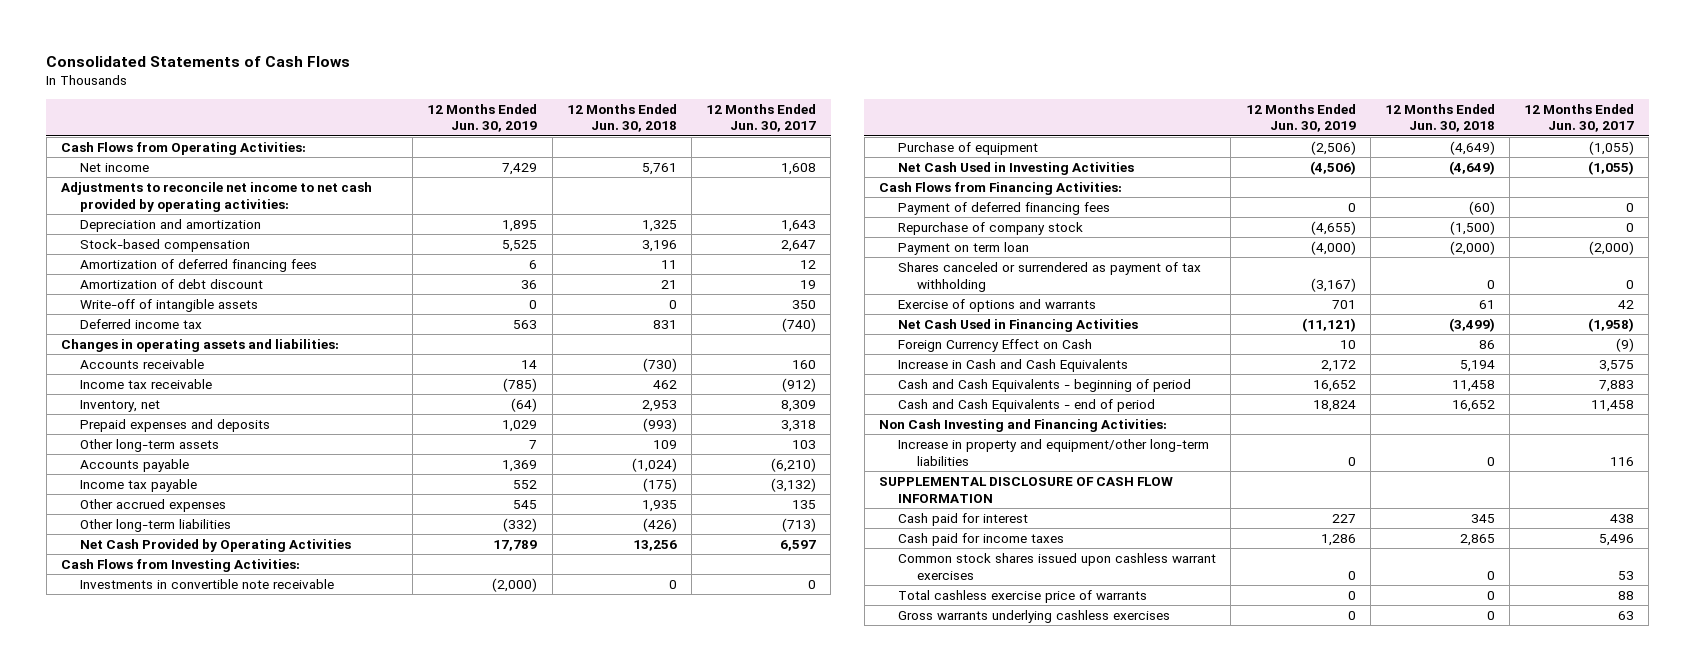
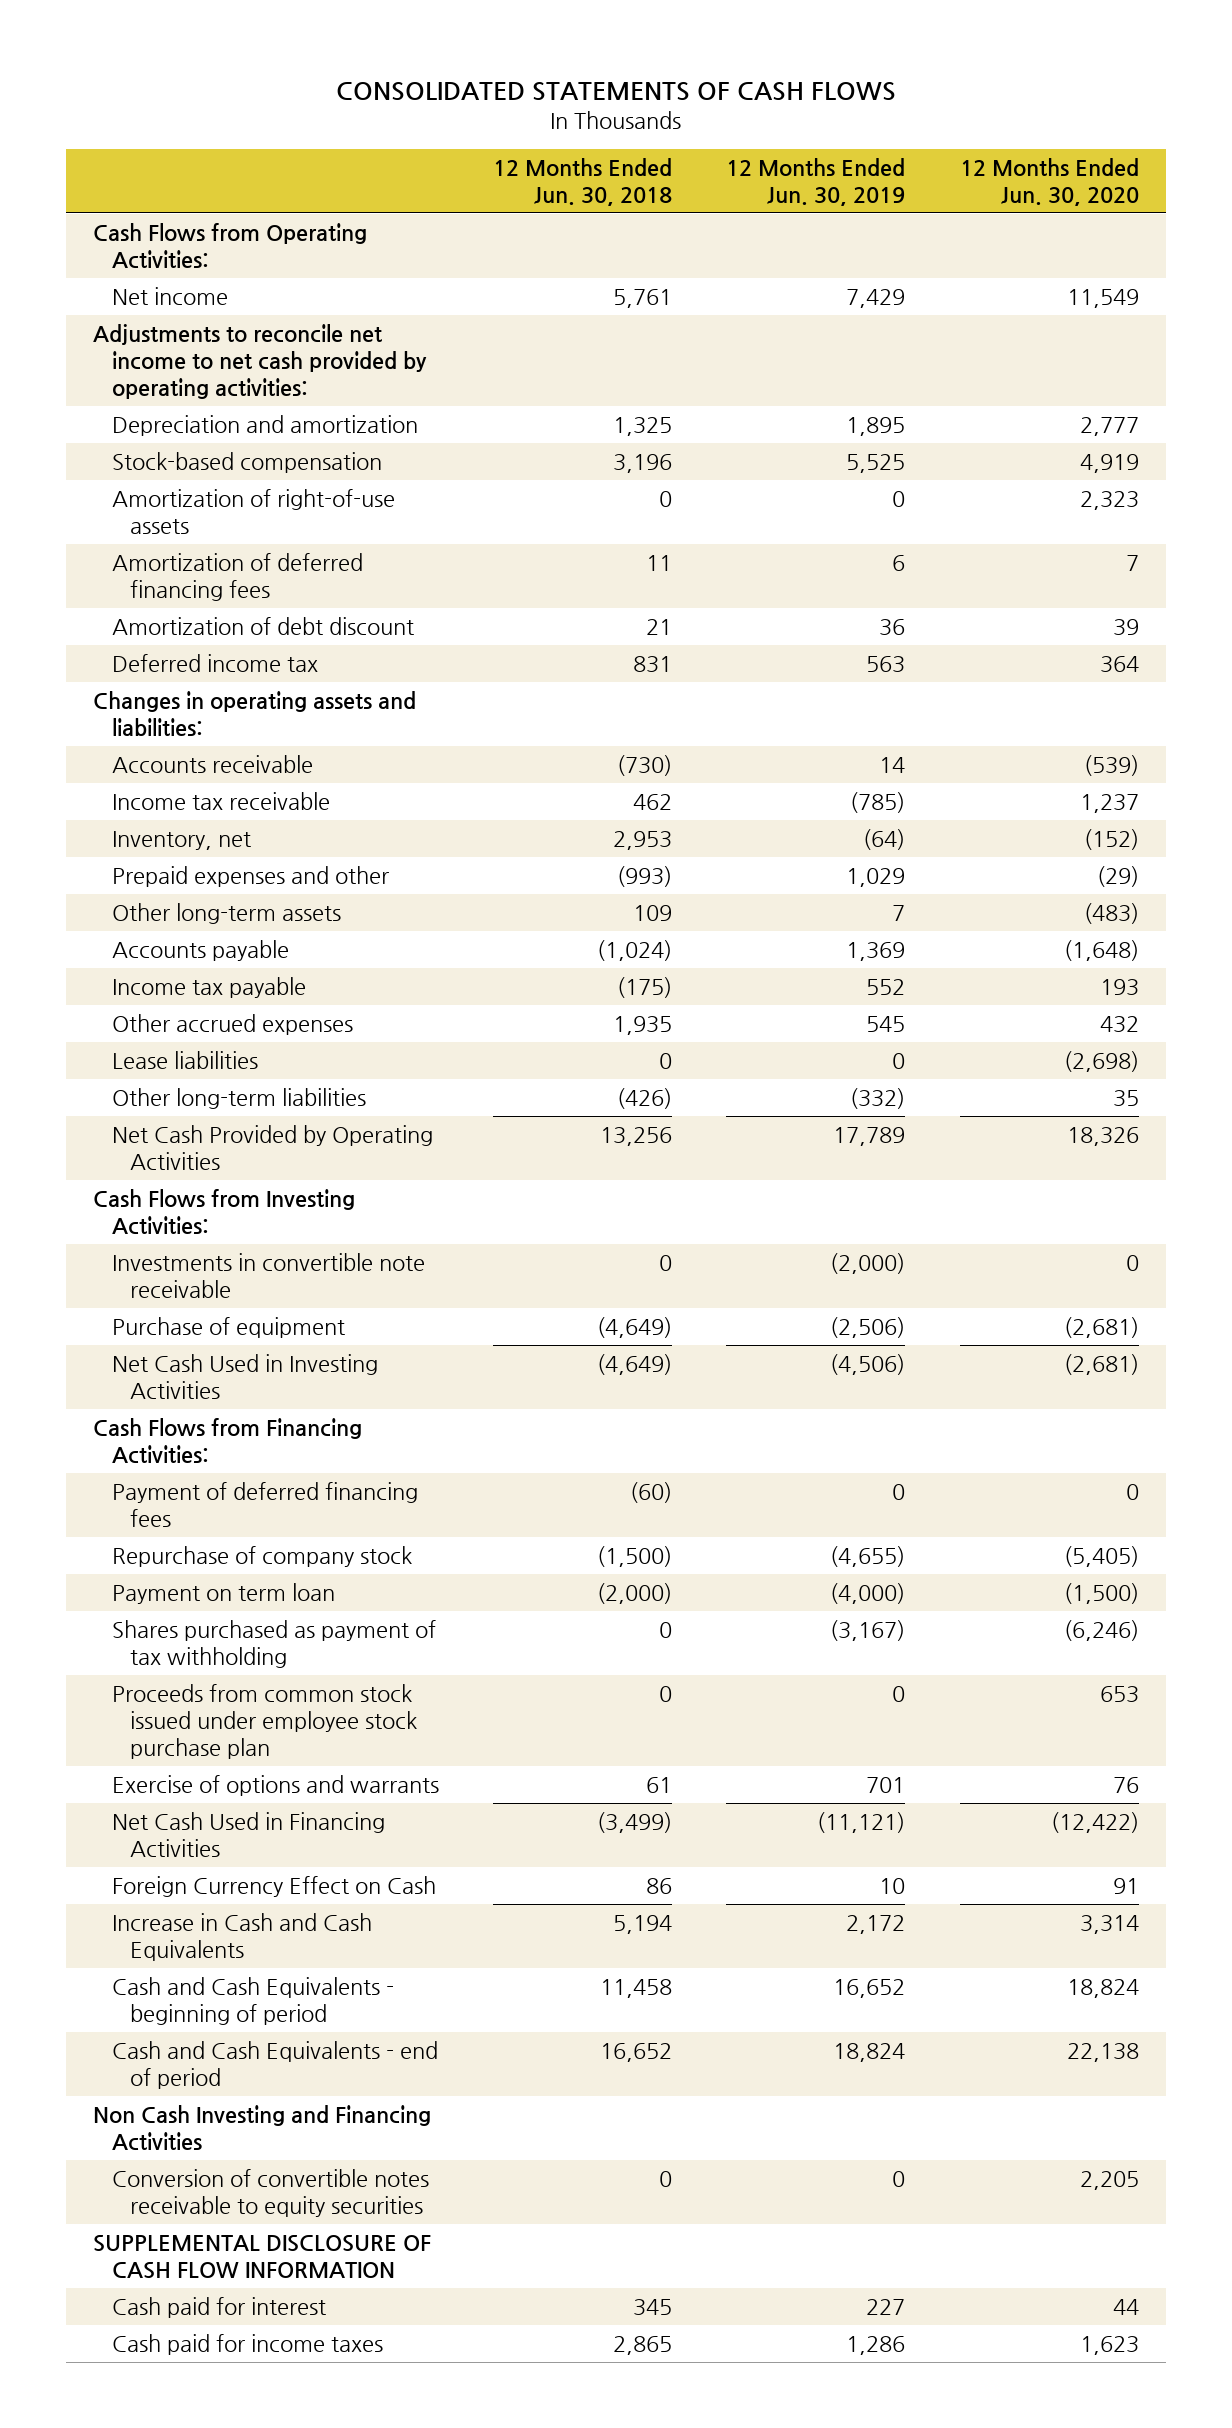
[46,56,351,68] Consolidated Statements of Cash Flows -> [335,81,896,101] CONSOLIDATED STATEMENTS OF CASH FLOWS
[706,103,817,133] 12 Months Ended Jun. 30, 2017 -> none
none -> [959,157,1139,206] 12 Months Ended Jun. 30, 2020
none -> [111,488,395,534] Amortization of right-of-use assets
[80,298,259,312] Write-off of intangible assets -> none
[80,418,271,432] Prepaid expenses and deposits -> [111,865,389,887] Prepaid expenses and other
none -> [111,1050,258,1069] Lease liabilities
[898,261,1202,292] Shares canceled or surrendered as payment of tax withholding -> [111,1619,436,1668] Shares purchased as payment of tax withholding
none -> [111,1683,418,1759] Proceeds from common stock issued under employee stock purchase plan
[898,438,1210,466] Increase in property and equipment/other long-term liabilities -> none
[879,418,1168,432] Non Cash Investing and Financing Activities: -> [93,2104,432,2151] Non Cash Investing and Financing Activities
none -> [111,2168,429,2217] Conversion of convertible notes receivable to equity securities
[898,552,1217,580] Common stock shares issued upon cashless warrant exercises -> none
[898,589,1148,603] Total cashless exercise price of warrants -> none
[898,609,1171,623] Gross warrants underlying cashless exercises -> none

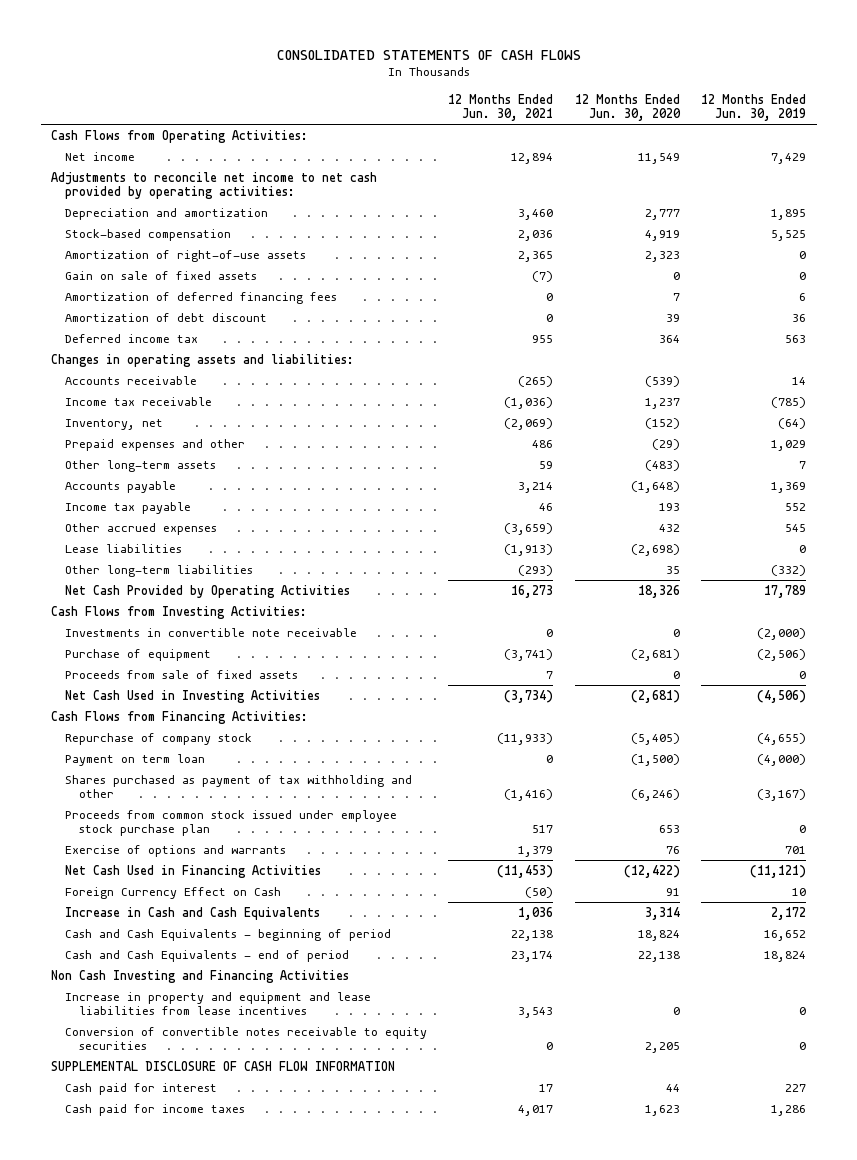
[492,157,672,206] 12 Months Ended Jun. 30, 2018 -> none
none -> [448,93,554,121] 12 Months Ended Jun. 30, 2021
none -> [64,270,257,280] Gain on sale of fixed assets
none -> [64,669,298,679] Proceeds from sale of fixed assets
[111,1481,418,1527] Payment of deferred financing fees -> none
[111,1619,436,1668] Shares purchased as payment of tax withholding -> [64,774,412,799] Shares purchased as payment of tax withholding and other
none -> [64,991,371,1016] Increase in property and equipment and lease liabilities from lease incentives

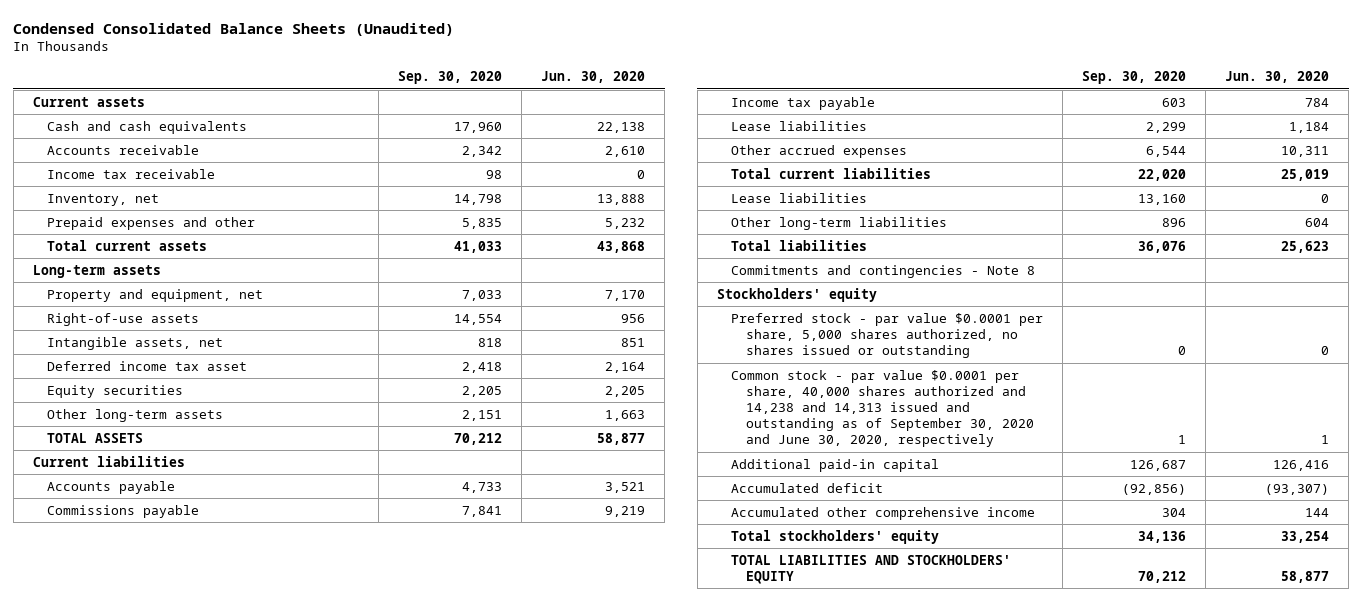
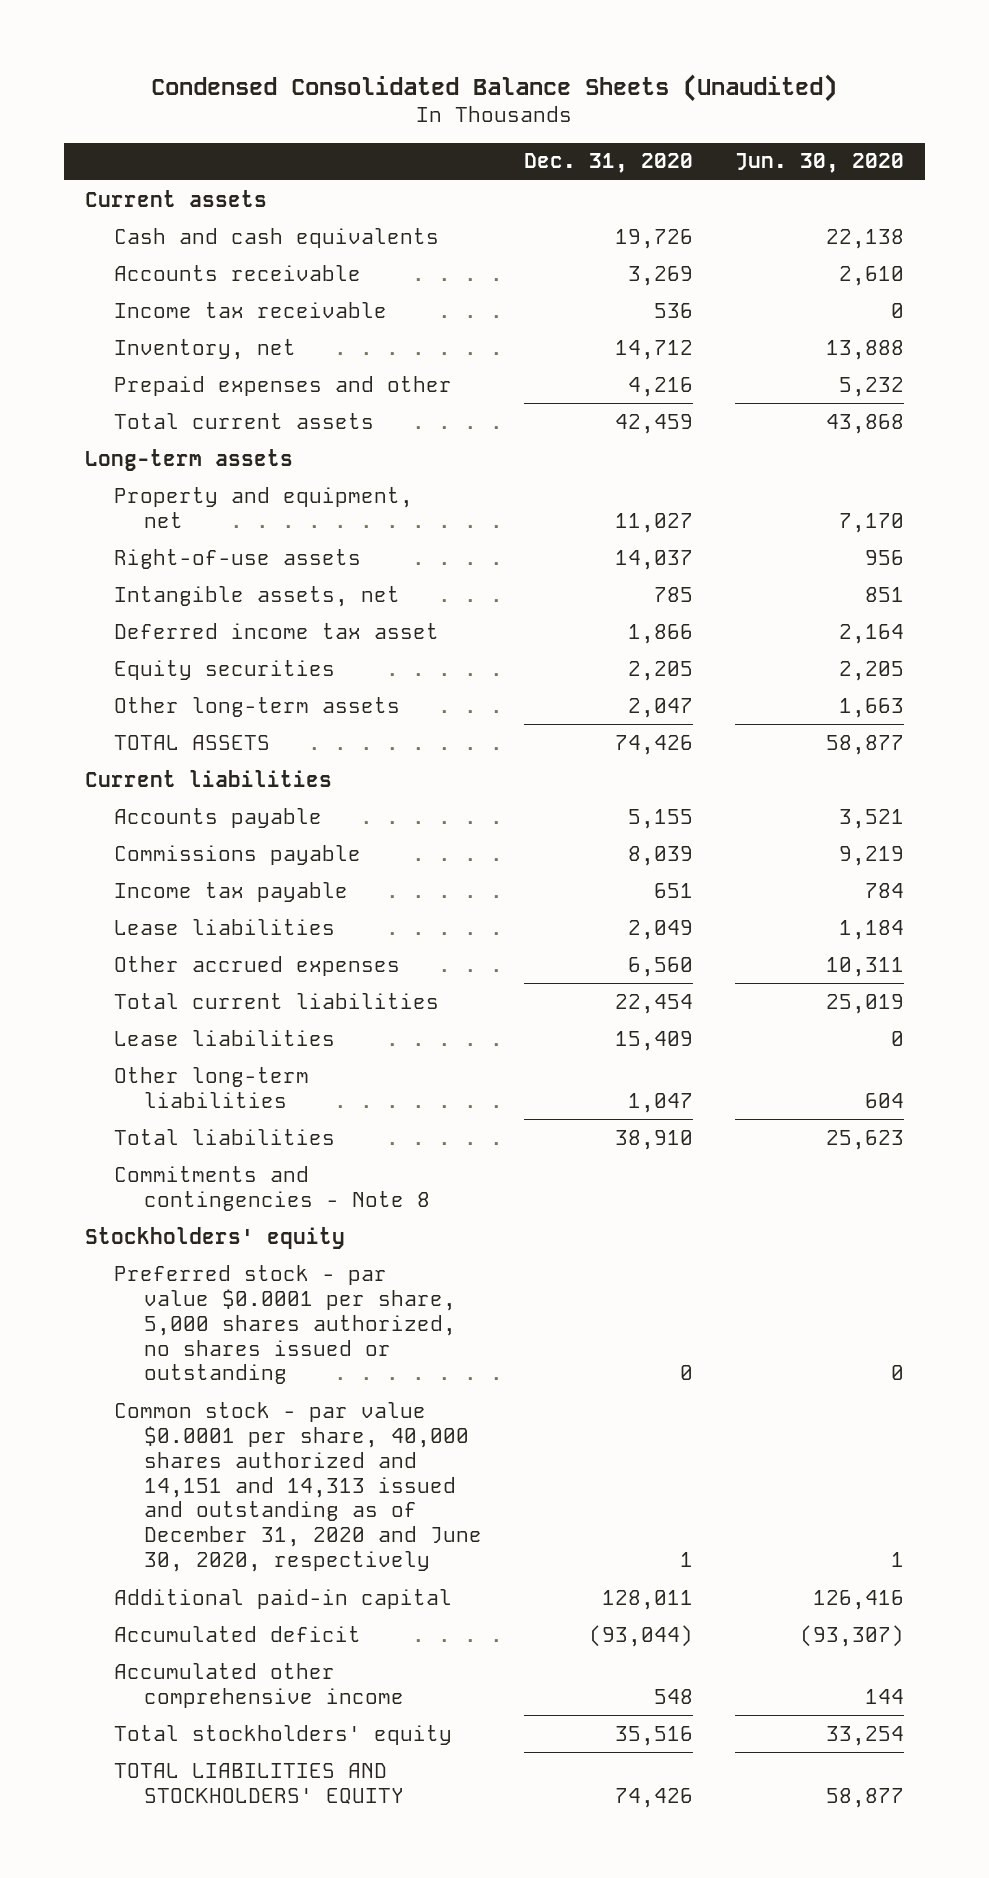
[398,71,503,85] Sep. 30, 2020 -> none
none -> [523,153,693,174] Dec. 31, 2020
[731,369,1034,448] Common stock - par value $0.0001 per share, 40,000 shares authorized and 14,238 and 14,313 issued and outstanding as of September 30, 2020 and June 30, 2020, respectively -> [114,1401,482,1573] Common stock - par value $0.0001 per share, 40,000 shares authorized and 14,151 and 14,313 issued and outstanding as of December 31, 2020 and June 30, 2020, respectively

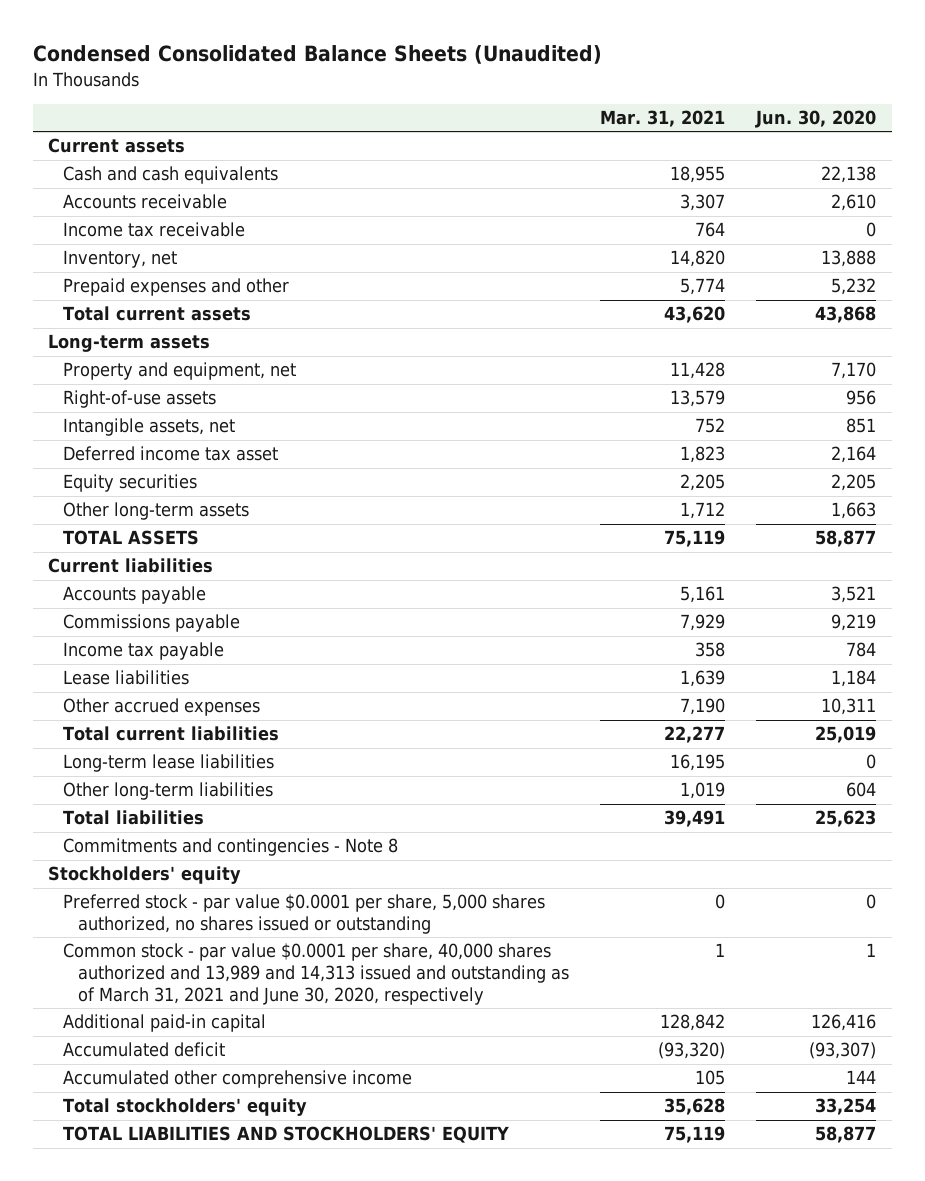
[523,153,693,174] Dec. 31, 2020 -> none
none -> [600,110,726,128] Mar. 31, 2021
[114,1029,336,1046] Lease liabilities -> [63,754,275,773] Long-term lease liabilities
[114,1401,482,1573] Common stock - par value $0.0001 per share, 40,000 shares authorized and 14,151 and 14,313 issued and outstanding as of December 31, 2020 and June 30, 2020, respectively -> [63,943,570,1006] Common stock - par value $0.0001 per share, 40,000 shares authorized and 13,989 and 14,313 issued and outstanding as of March 31, 2021 and June 30, 2020, respectively

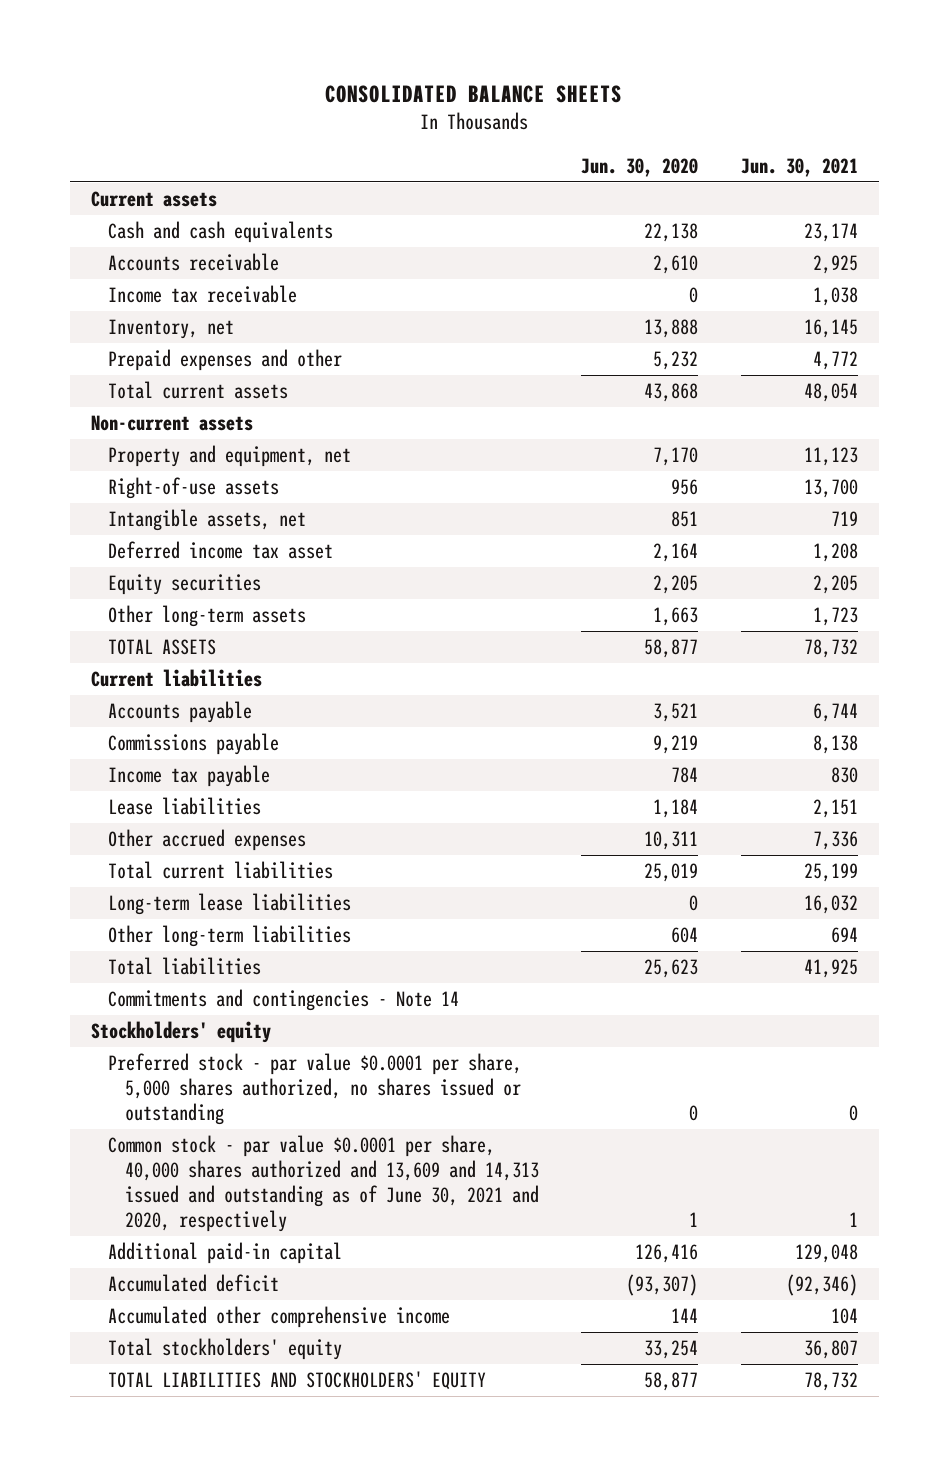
[33,45,603,65] Condensed Consolidated Balance Sheets (Unaudited) -> [325,84,623,103] CONSOLIDATED BALANCE SHEETS
[600,110,726,128] Mar. 31, 2021 -> none
none -> [740,157,858,177] Jun. 30, 2021
[48,334,211,353] Long-term assets -> [91,415,254,432] Non-current assets
[63,838,399,857] Commitments and contingencies - Note 8 -> [108,989,460,1012] Commitments and contingencies - Note 14
[63,943,570,1006] Common stock - par value $0.0001 per share, 40,000 shares authorized and 13,989 and 14,313 issued and outstanding as of March 31, 2021 and June 30, 2020, respectively -> [108,1135,539,1232] Common stock - par value $0.0001 per share, 40,000 shares authorized and 13,609 and 14,313 issued and outstanding as of June 30, 2021 and 2020, respectively

